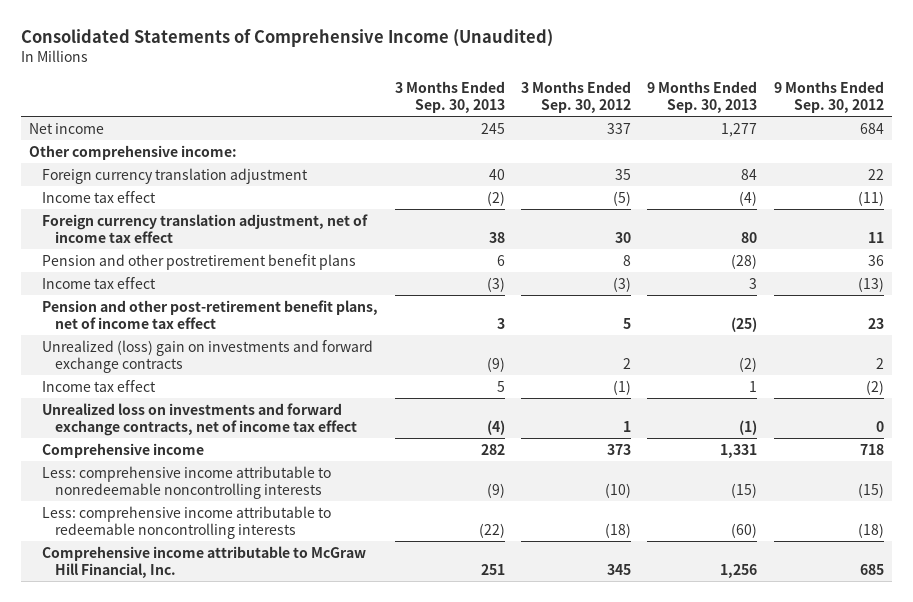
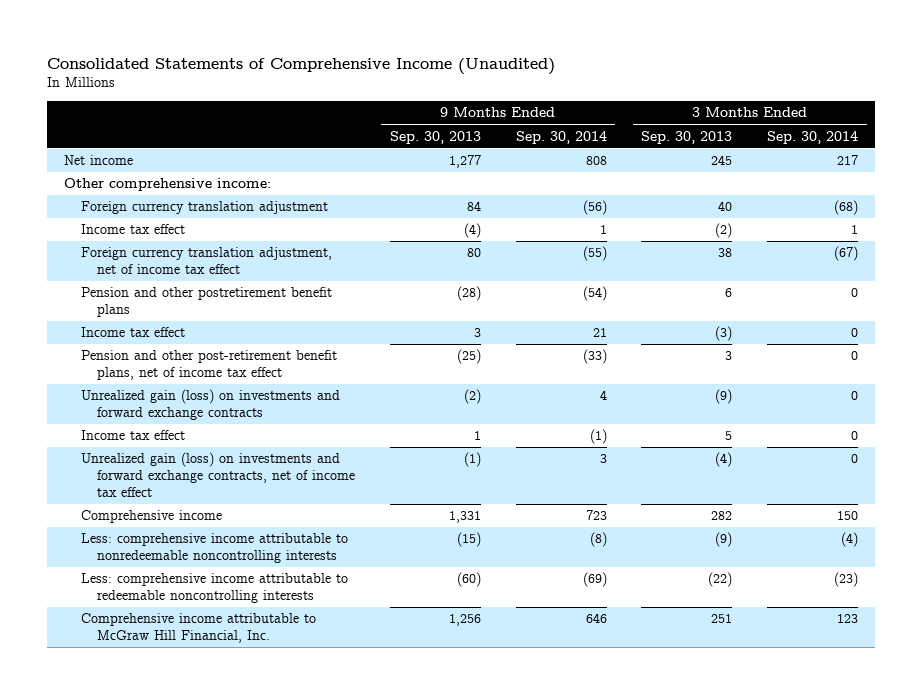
[520,80,631,114] 3 Months Ended Sep. 30, 2012 -> none
[773,80,884,114] 9 Months Ended Sep. 30, 2012 -> none
none -> [515,130,607,144] Sep. 30, 2014
none -> [767,130,859,144] Sep. 30, 2014
[42,339,374,374] Unrealized (loss) gain on investments and forward exchange contracts -> [80,389,340,421] Unrealized gain (loss) on investments and forward exchange contracts
[42,402,358,437] Unrealized loss on investments and forward exchange contracts, net of income tax effect -> [80,452,356,498] Unrealized gain (loss) on investments and forward exchange contracts, net of income tax effect

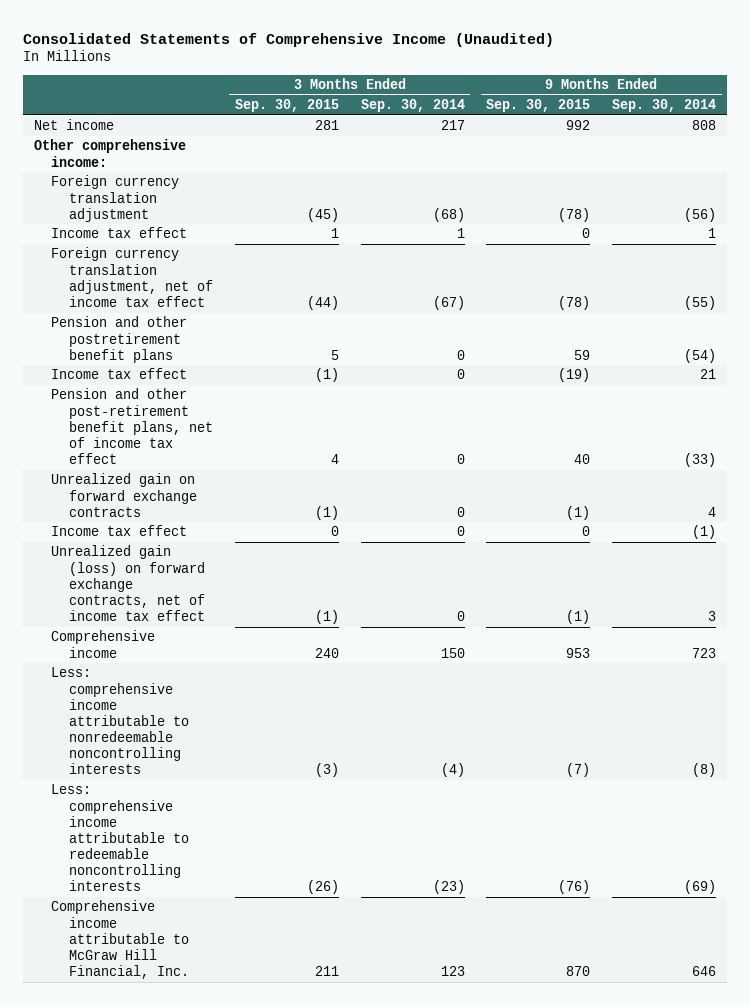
[390,130,482,144] Sep. 30, 2013 -> none
[641,130,733,144] Sep. 30, 2013 -> none
none -> [234,99,339,113] Sep. 30, 2015
none -> [486,99,591,113] Sep. 30, 2015
[80,389,340,421] Unrealized gain (loss) on investments and forward exchange contracts -> [51,473,197,517] Unrealized gain on forward exchange contracts
[80,452,356,498] Unrealized gain (loss) on investments and forward exchange contracts, net of income tax effect -> [51,545,205,621] Unrealized gain (loss) on forward exchange contracts, net of income tax effect

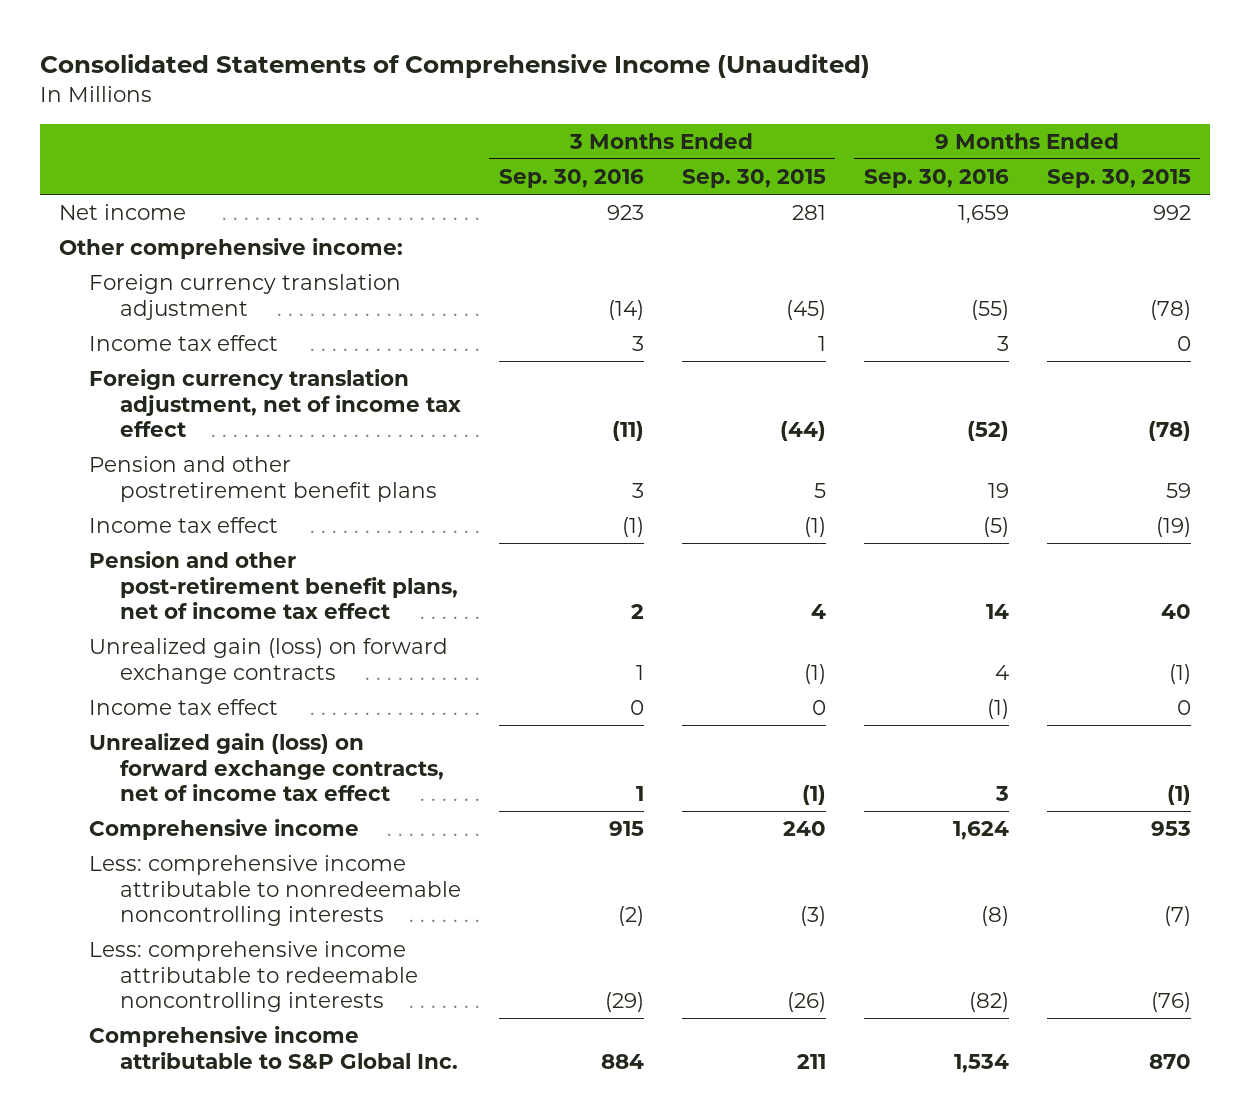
[360,99,465,113] Sep. 30, 2014 -> none
[612,99,717,113] Sep. 30, 2014 -> none
none -> [498,169,644,189] Sep. 30, 2016
none -> [863,169,1009,189] Sep. 30, 2016
[51,473,197,517] Unrealized gain on forward exchange contracts -> [89,638,449,684] Unrealized gain (loss) on forward exchange contracts
[51,900,189,979] Comprehensive income attributable to McGraw Hill Financial, Inc. -> [89,1026,458,1069] Comprehensive income attributable to S&P Global Inc.

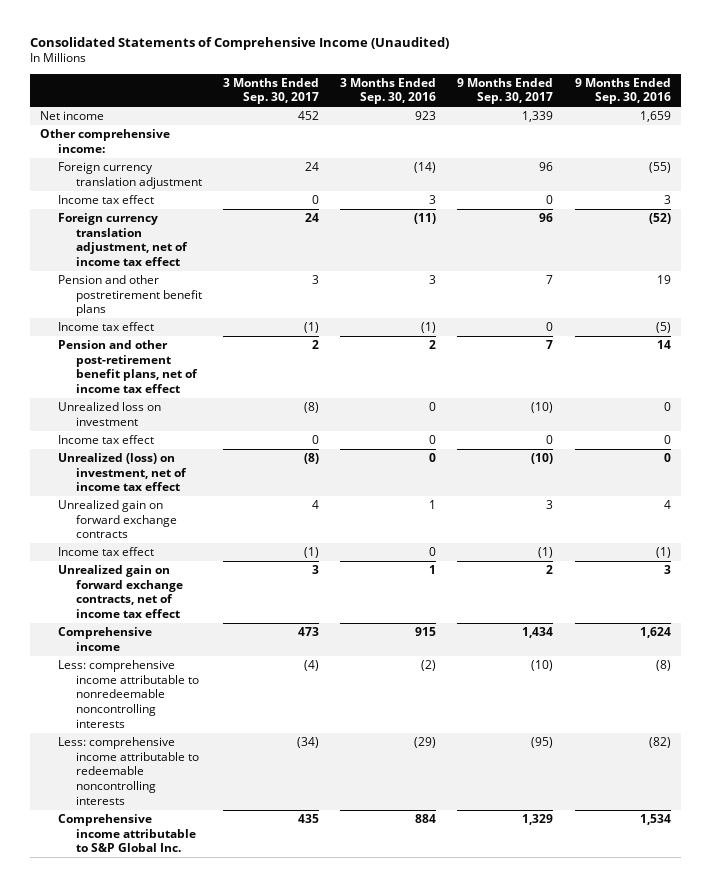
[681,169,826,189] Sep. 30, 2015 -> none
[1046,169,1191,189] Sep. 30, 2015 -> none
none -> [223,77,320,105] 3 Months Ended Sep. 30, 2017
none -> [457,77,554,105] 9 Months Ended Sep. 30, 2017
none -> [58,401,162,426] Unrealized loss on investment
none -> [58,434,155,444] Income tax effect
none -> [58,452,187,492] Unrealized (loss) on investment, net of income tax effect
[89,638,449,684] Unrealized gain (loss) on forward exchange contracts -> [58,499,177,539] Unrealized gain on forward exchange contracts
[89,733,444,802] Unrealized gain (loss) on forward exchange contracts, net of income tax effect -> [58,564,183,619] Unrealized gain on forward exchange contracts, net of income tax effect

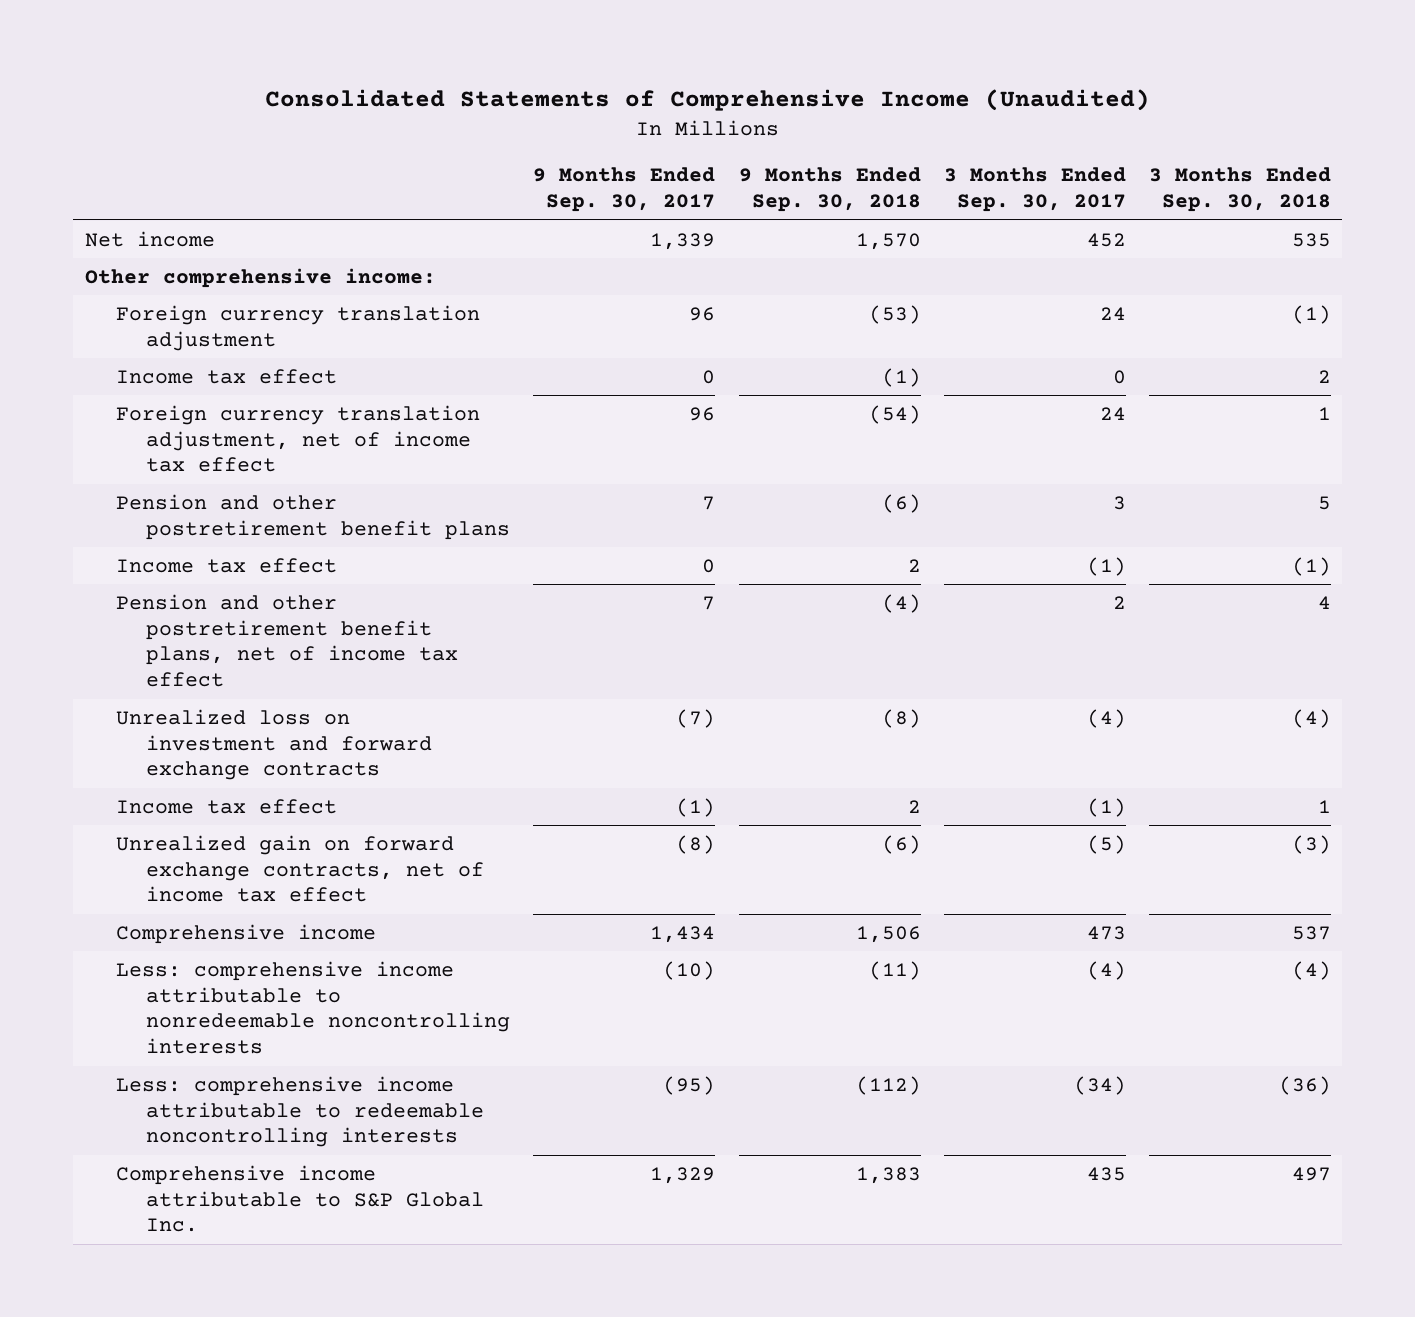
[340,77,437,105] 3 Months Ended Sep. 30, 2016 -> none
[574,77,671,105] 9 Months Ended Sep. 30, 2016 -> none
none -> [738,167,921,213] 9 Months Ended Sep. 30, 2018
none -> [1148,167,1331,213] 3 Months Ended Sep. 30, 2018
[58,401,162,426] Unrealized loss on investment -> none
[58,434,155,444] Income tax effect -> none
[58,452,187,492] Unrealized (loss) on investment, net of income tax effect -> none
[58,339,198,394] Pension and other post-retirement benefit plans, net of income tax effect -> [115,593,459,688] Pension and other postretirement benefit plans, net of income tax effect
[58,499,177,539] Unrealized gain on forward exchange contracts -> [115,708,433,781] Unrealized loss on investment and forward exchange contracts
[312,499,320,509] 4 -> [1086,708,1126,728] (4)
[546,499,554,509] 3 -> [676,708,716,728] (7)
[312,564,320,574] 3 -> [1086,834,1126,854] (5)
[546,564,554,574] 2 -> [676,834,716,854] (8)

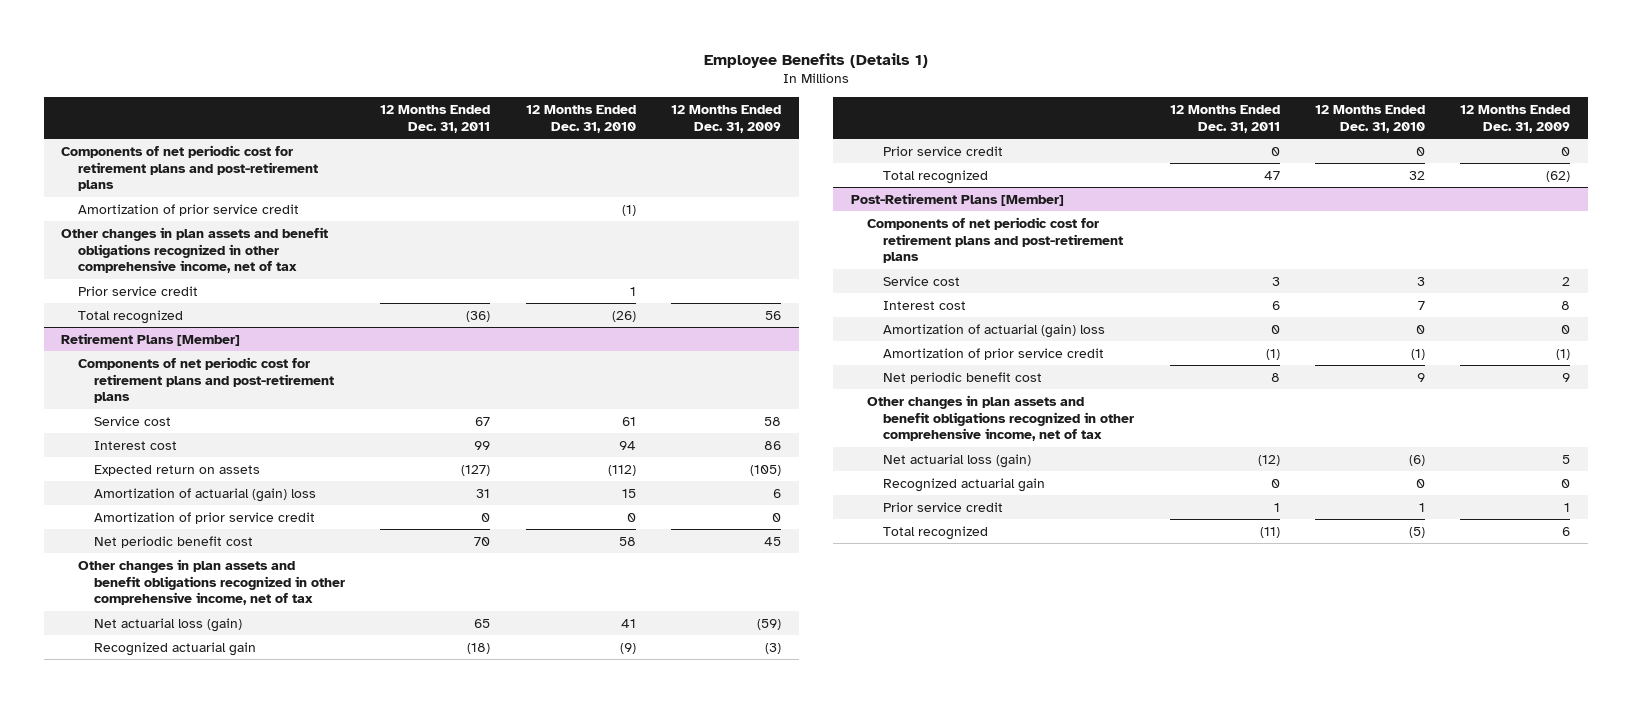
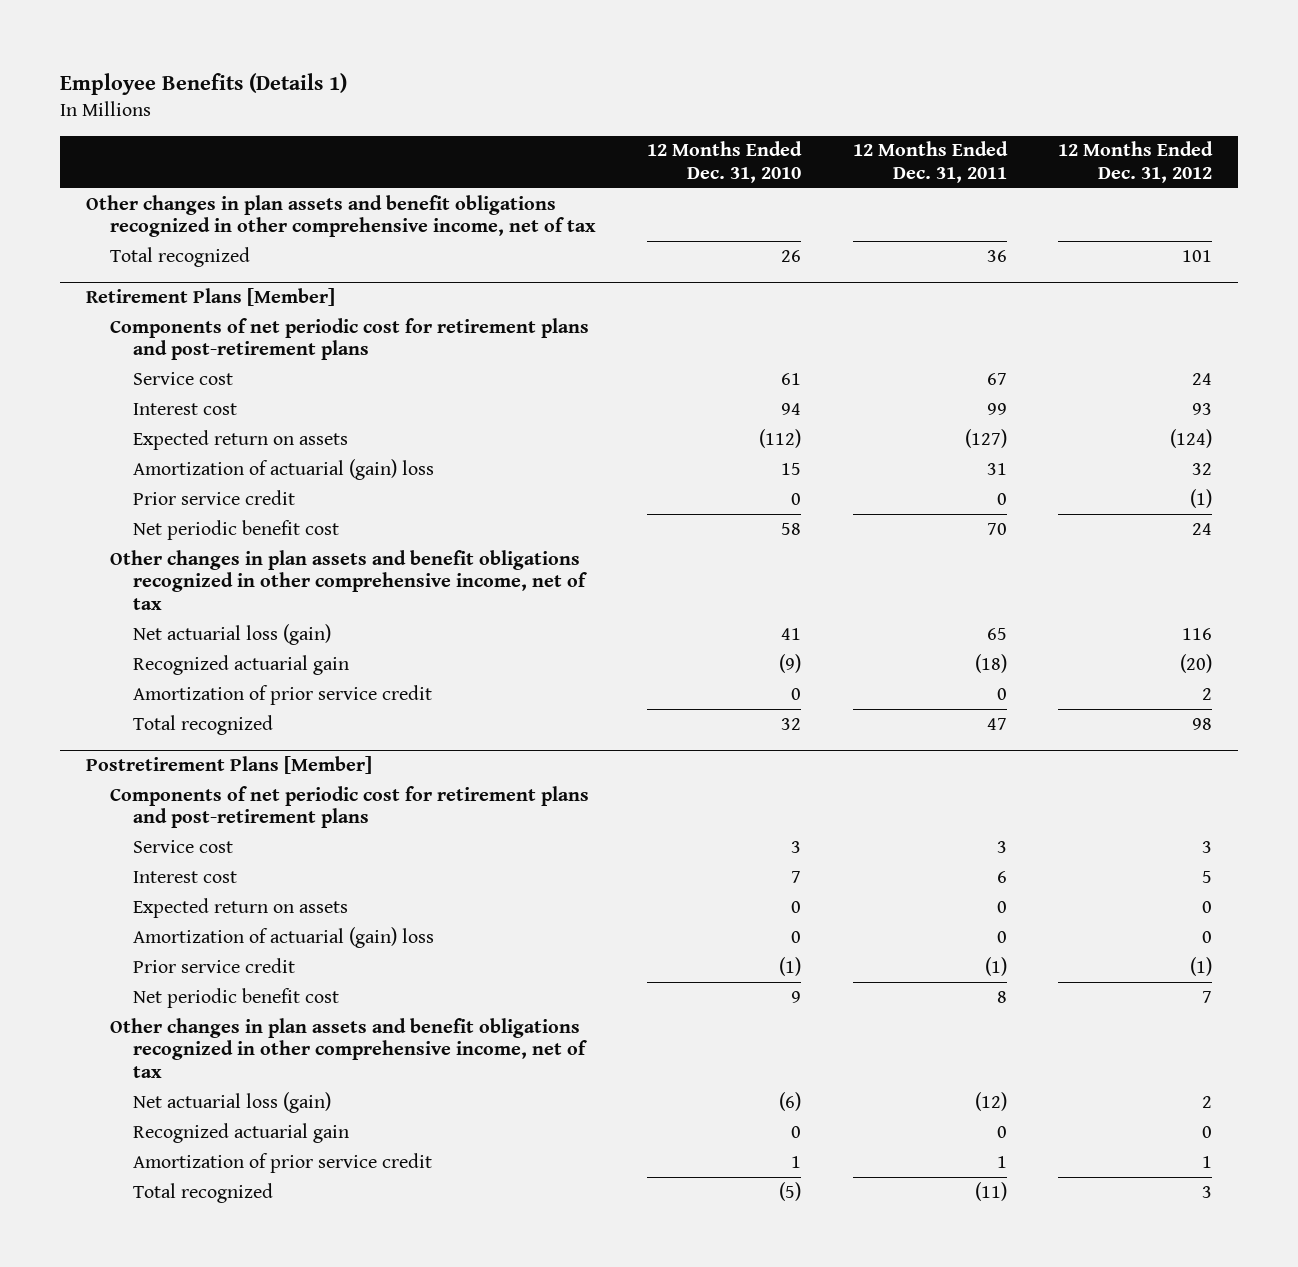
[670,104,781,133] 12 Months Ended Dec. 31, 2009 -> none
none -> [1057,141,1213,183] 12 Months Ended Dec. 31, 2012
[61,144,318,192] Components of net periodic cost for retirement plans and post-retirement plans -> none
[77,203,299,216] Amortization of prior service credit -> none
[77,285,198,296] Prior service credit -> none
[466,310,491,322] (36) -> [986,249,1007,262] 36
[611,310,636,322] (26) -> [781,249,802,262] 26
[883,145,1004,156] Prior service credit -> [133,489,296,505] Prior service credit
[93,511,315,524] Amortization of prior service credit -> [133,684,433,705] Amortization of prior service credit
[850,192,1064,206] Post-Retirement Plans [Member] -> none
none -> [86,756,373,775] Postretirement Plans [Member]
none -> [133,897,349,918] Expected return on assets
[883,347,1105,360] Amortization of prior service credit -> [133,957,296,973] Prior service credit
[883,501,1004,512] Prior service credit -> [133,1152,433,1173] Amortization of prior service credit

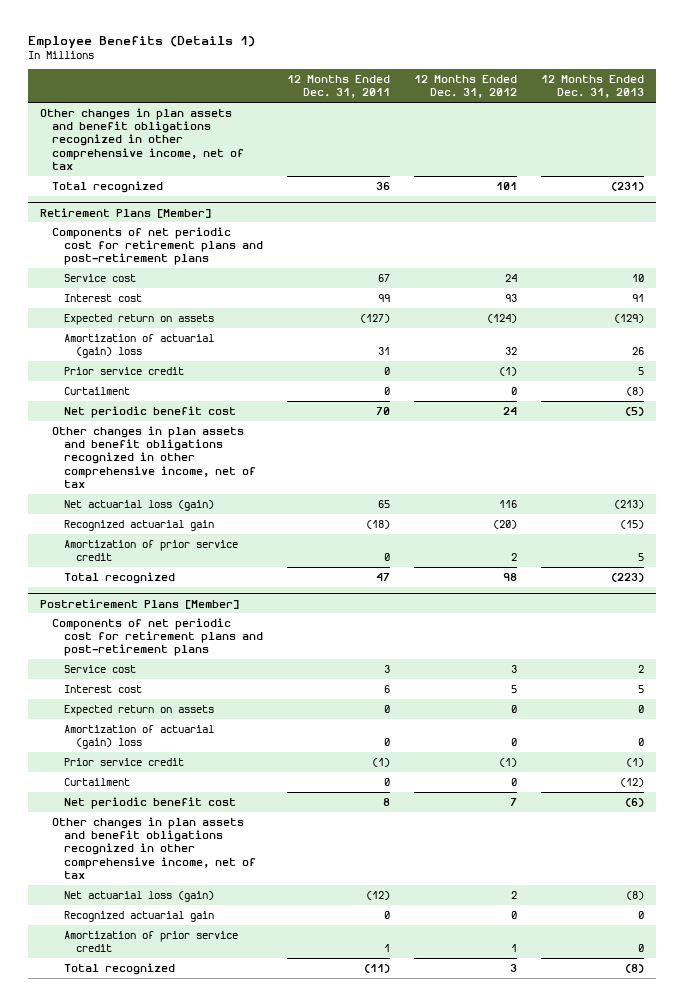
[647,141,803,183] 12 Months Ended Dec. 31, 2010 -> none
none -> [540,75,644,99] 12 Months Ended Dec. 31, 2013
none -> [64,386,131,395] Curtailment
none -> [64,777,131,786] Curtailment

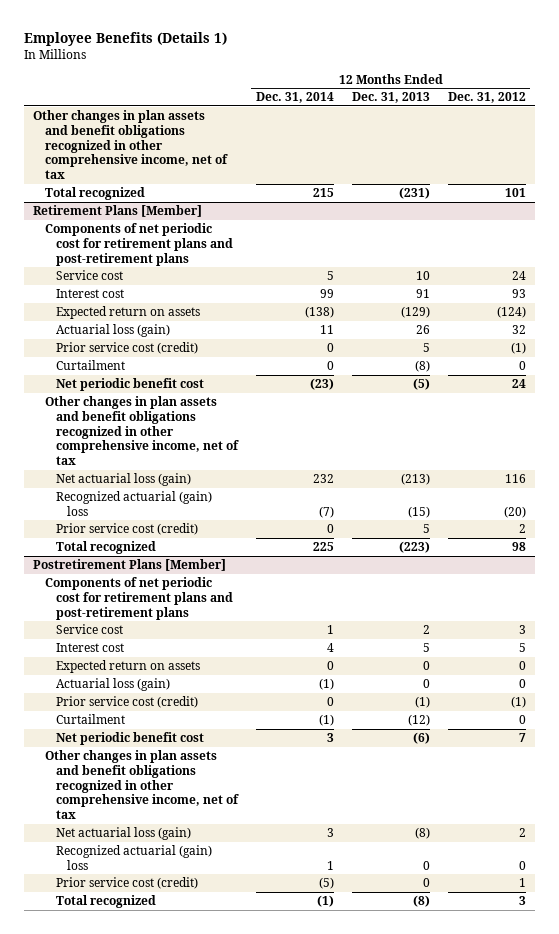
[287,75,391,99] 12 Months Ended Dec. 31, 2011 -> none
none -> [255,92,334,104] Dec. 31, 2014
[64,333,215,359] Amortization of actuarial (gain) loss -> [55,324,170,338] Actuarial loss (gain)
[64,366,185,375] Prior service credit -> [55,342,198,355] Prior service cost (credit)
[64,519,215,531] Recognized actuarial gain -> [55,491,212,516] Recognized actuarial (gain) loss
[64,539,239,562] Amortization of prior service credit -> [55,523,198,536] Prior service cost (credit)
[64,724,215,750] Amortization of actuarial (gain) loss -> [55,678,170,692] Actuarial loss (gain)
[64,757,185,766] Prior service credit -> [55,696,198,709] Prior service cost (credit)
[64,910,215,922] Recognized actuarial gain -> [55,845,212,870] Recognized actuarial (gain) loss
[64,930,239,953] Amortization of prior service credit -> [55,877,198,890] Prior service cost (credit)

